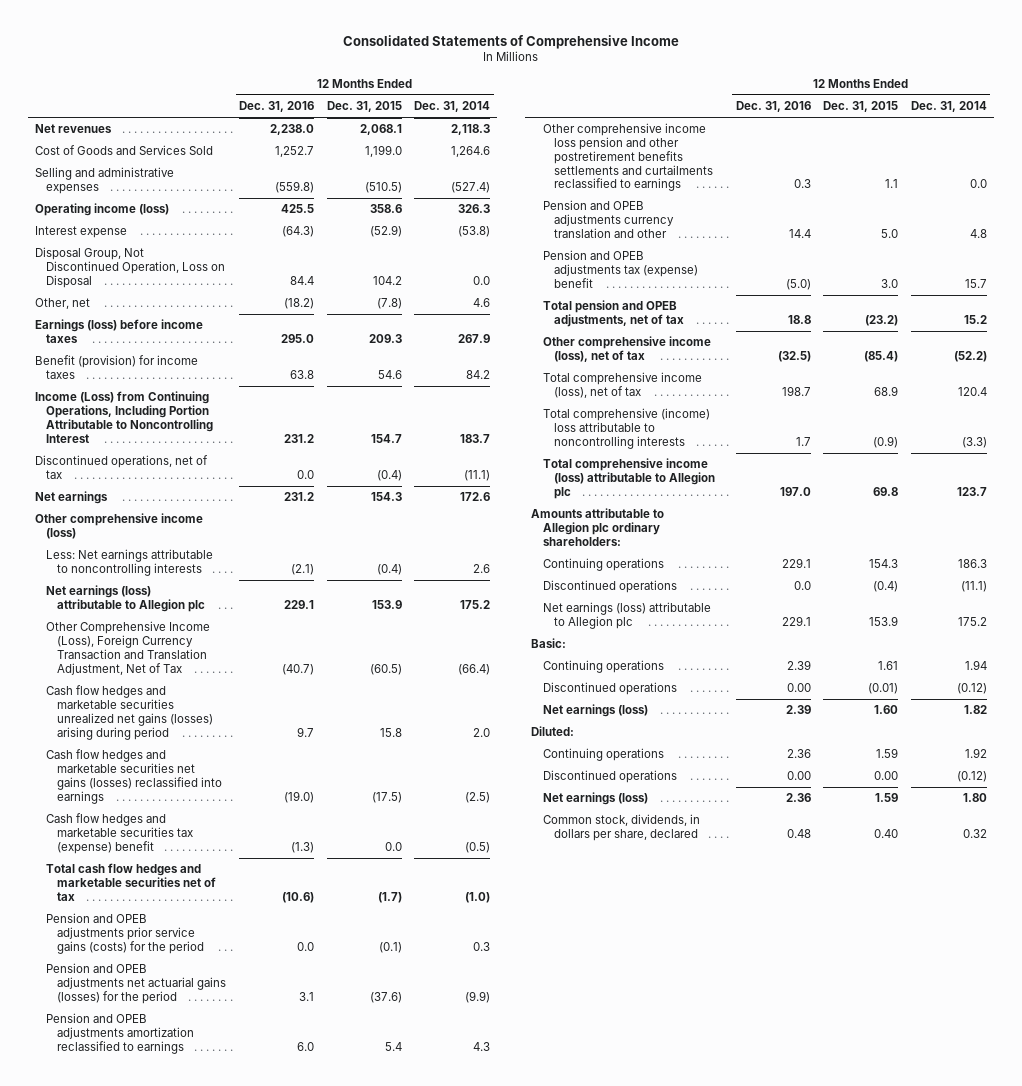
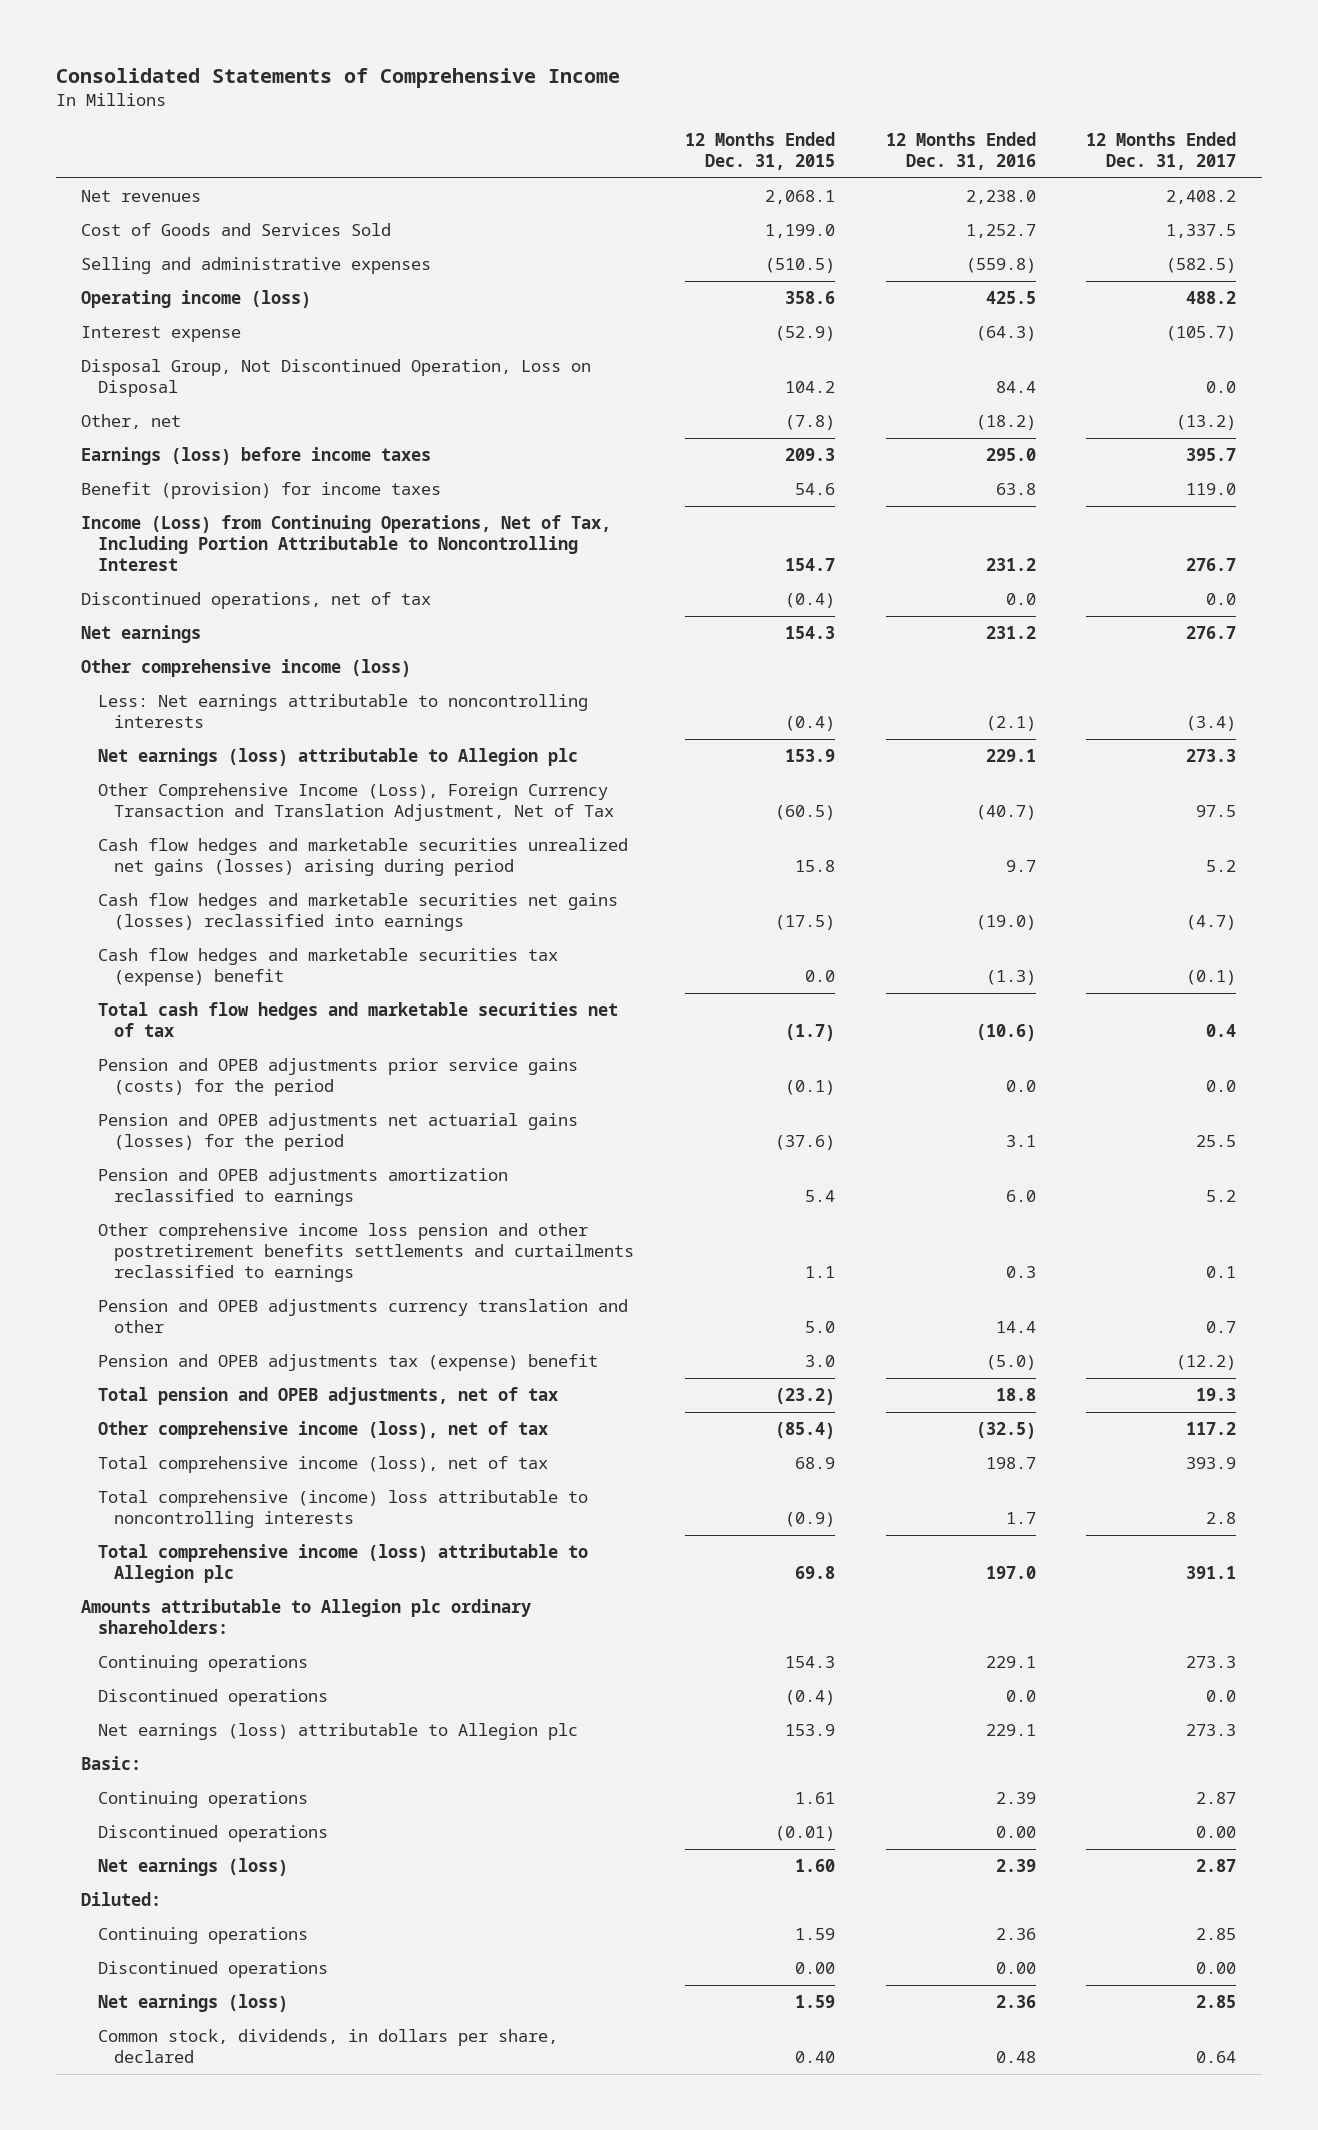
[414,101,491,113] Dec. 31, 2014 -> none
none -> [1086,132,1237,171] 12 Months Ended Dec. 31, 2017
[34,391,213,443] Income (Loss) from Continuing Operations, Including Portion Attributable to Noncontrolling Interest -> [81,515,612,571] Income (Loss) from Continuing Operations, Net of Tax, Including Portion Attributable to Noncontrolling Interest

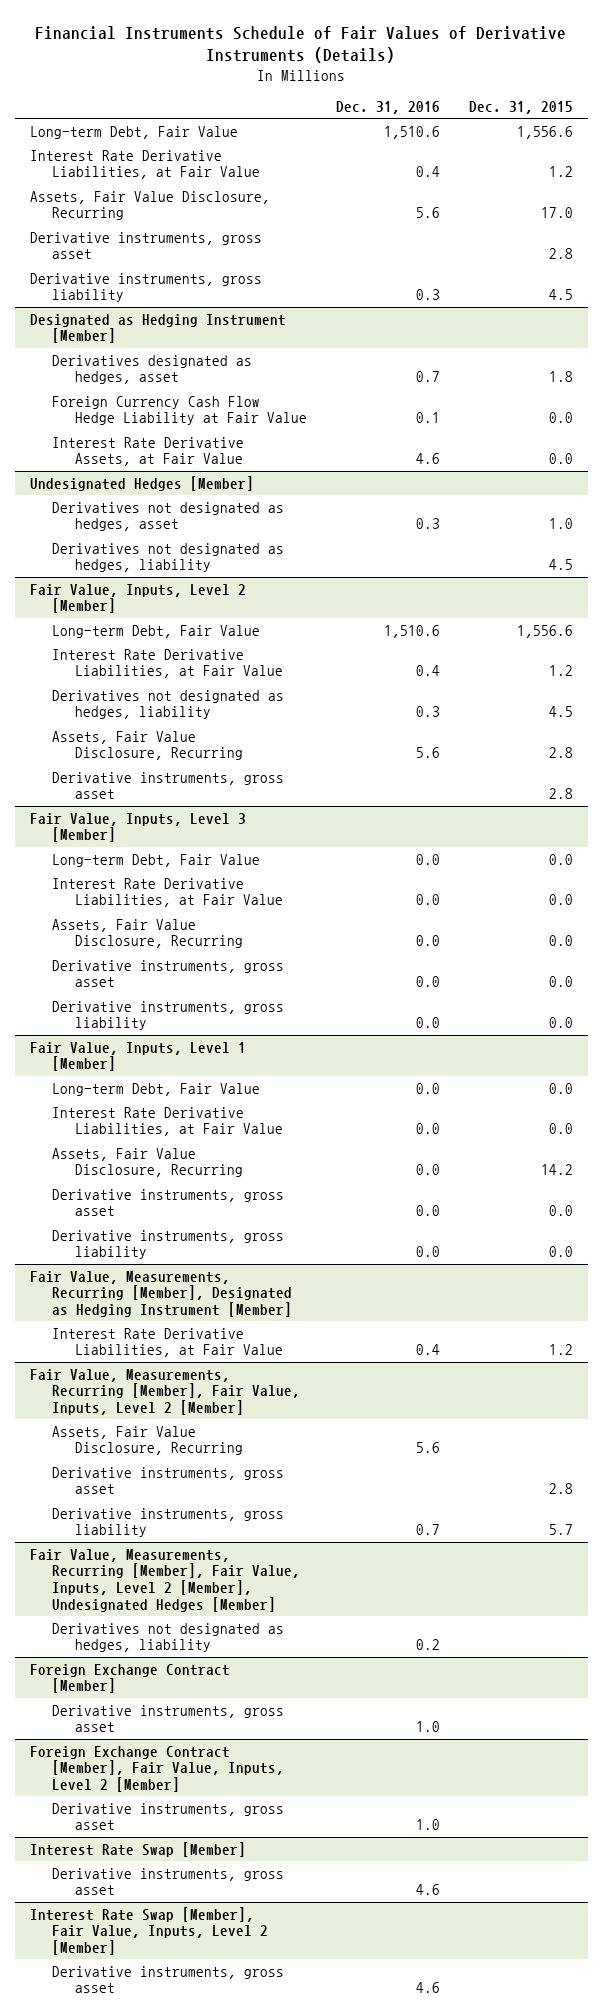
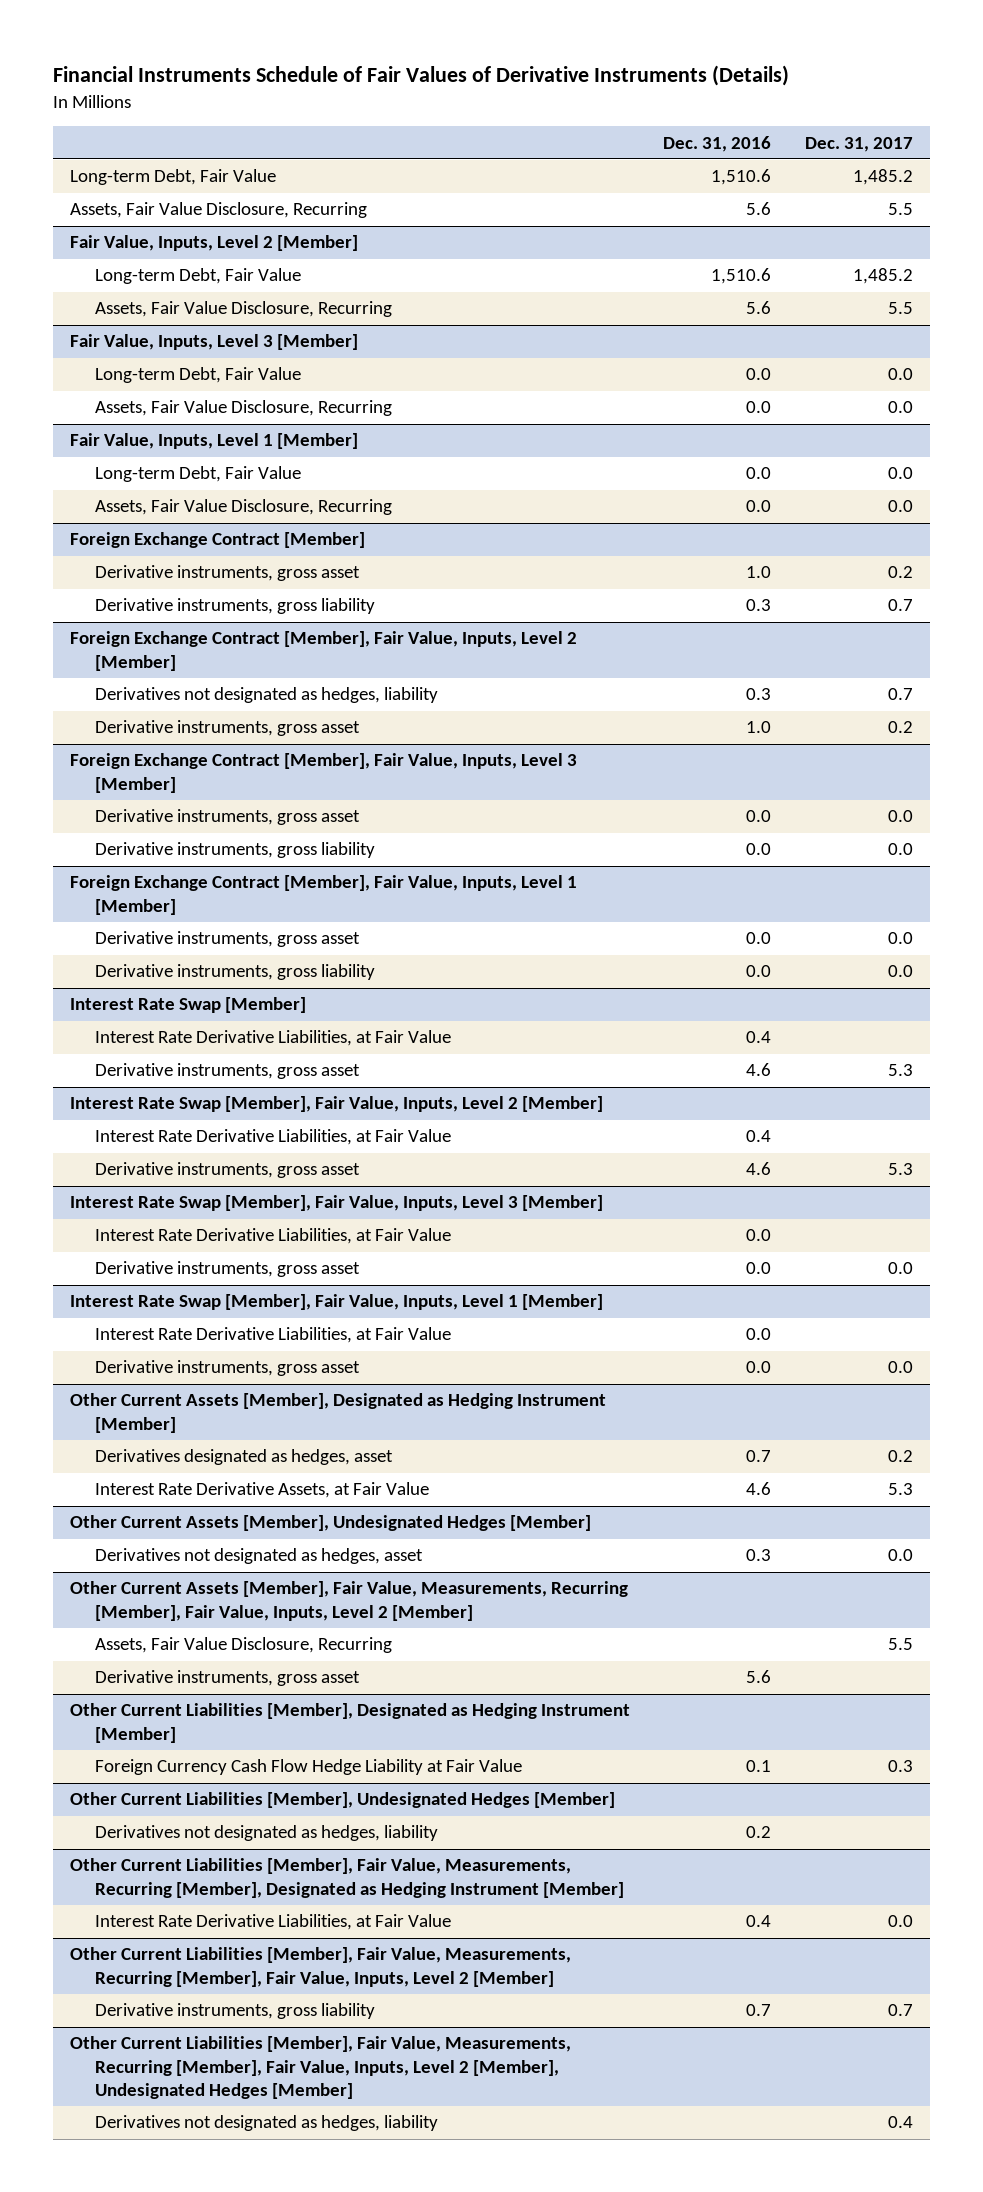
[469,100,574,114] Dec. 31, 2015 -> none
none -> [805,136,914,152] Dec. 31, 2017
[29,149,261,180] Interest Rate Derivative Liabilities, at Fair Value -> none
[29,231,262,260] Derivative instruments, gross asset -> none
[29,272,262,303] Derivative instruments, gross liability -> none
[29,313,286,344] Designated as Hedging Instrument [Member] -> none
[52,354,253,385] Derivatives designated as hedges, asset -> none
[52,395,307,426] Foreign Currency Cash Flow Hedge Liability at Fair Value -> none
[52,436,245,467] Interest Rate Derivative Assets, at Fair Value -> none
[29,475,254,491] Undesignated Hedges [Member] -> none
[52,501,285,532] Derivatives not designated as hedges, asset -> none
[52,542,285,573] Derivatives not designated as hedges, liability -> none
[52,648,283,679] Interest Rate Derivative Liabilities, at Fair Value -> none
[52,689,285,720] Derivatives not designated as hedges, liability -> none
[52,771,285,800] Derivative instruments, gross asset -> none
[52,877,283,908] Interest Rate Derivative Liabilities, at Fair Value -> none
[52,959,285,988] Derivative instruments, gross asset -> none
[52,1000,285,1031] Derivative instruments, gross liability -> none
[52,1106,283,1137] Interest Rate Derivative Liabilities, at Fair Value -> none
[52,1188,285,1217] Derivative instruments, gross asset -> none
[52,1229,285,1260] Derivative instruments, gross liability -> none
[29,1270,293,1317] Fair Value, Measurements, Recurring [Member], Designated as Hedging Instrument [Member] -> none
[52,1327,283,1358] Interest Rate Derivative Liabilities, at Fair Value -> none
[29,1368,301,1415] Fair Value, Measurements, Recurring [Member], Fair Value, Inputs, Level 2 [Member] -> none
[52,1425,243,1456] Assets, Fair Value Disclosure, Recurring -> none
[52,1466,285,1495] Derivative instruments, gross asset -> none
[52,1507,285,1538] Derivative instruments, gross liability -> none
[29,1548,301,1612] Fair Value, Measurements, Recurring [Member], Fair Value, Inputs, Level 2 [Member], Undesignated Hedges [Member] -> none
[52,1622,285,1653] Derivatives not designated as hedges, liability -> none
none -> [95,598,376,615] Derivative instruments, gross liability
none -> [95,687,439,704] Derivatives not designated as hedges, liability
none -> [69,753,577,793] Foreign Exchange Contract [Member], Fair Value, Inputs, Level 3 [Member]
none -> [95,809,361,826] Derivative instruments, gross asset
none -> [95,842,376,859] Derivative instruments, gross liability
none -> [69,875,577,915] Foreign Exchange Contract [Member], Fair Value, Inputs, Level 1 [Member]
none -> [95,931,361,948] Derivative instruments, gross asset
none -> [95,964,376,981] Derivative instruments, gross liability
none -> [95,1030,452,1047] Interest Rate Derivative Liabilities, at Fair Value
none -> [95,1129,452,1146] Interest Rate Derivative Liabilities, at Fair Value
none -> [69,1195,603,1212] Interest Rate Swap [Member], Fair Value, Inputs, Level 3 [Member]
none -> [95,1228,452,1245] Interest Rate Derivative Liabilities, at Fair Value
none -> [95,1261,361,1278] Derivative instruments, gross asset
none -> [69,1294,603,1311] Interest Rate Swap [Member], Fair Value, Inputs, Level 1 [Member]
none -> [95,1327,452,1344] Interest Rate Derivative Liabilities, at Fair Value
none -> [95,1360,361,1377] Derivative instruments, gross asset
none -> [69,1393,606,1433] Other Current Assets [Member], Designated as Hedging Instrument [Member]
none -> [95,1449,394,1466] Derivatives designated as hedges, asset
none -> [95,1482,430,1499] Interest Rate Derivative Assets, at Fair Value
none -> [69,1515,591,1532] Other Current Assets [Member], Undesignated Hedges [Member]
none -> [95,1548,424,1565] Derivatives not designated as hedges, asset
none -> [69,1581,628,1621] Other Current Assets [Member], Fair Value, Measurements, Recurring [Member], Fair Value, Inputs, Level 2 [Member]
none -> [95,1637,393,1654] Assets, Fair Value Disclosure, Recurring
none -> [95,1670,361,1687] Derivative instruments, gross asset
none -> [69,1703,630,1743] Other Current Liabilities [Member], Designated as Hedging Instrument [Member]
none -> [95,1759,523,1776] Foreign Currency Cash Flow Hedge Liability at Fair Value
none -> [69,1792,615,1809] Other Current Liabilities [Member], Undesignated Hedges [Member]
none -> [95,1825,439,1842] Derivatives not designated as hedges, liability
none -> [69,1858,625,1898] Other Current Liabilities [Member], Fair Value, Measurements, Recurring [Member], Designated as Hedging Instrument [Member]
none -> [95,1914,452,1931] Interest Rate Derivative Liabilities, at Fair Value
none -> [69,1947,571,1987] Other Current Liabilities [Member], Fair Value, Measurements, Recurring [Member], Fair Value, Inputs, Level 2 [Member]
none -> [95,2003,376,2020] Derivative instruments, gross liability
none -> [69,2036,571,2100] Other Current Liabilities [Member], Fair Value, Measurements, Recurring [Member], Fair Value, Inputs, Level 2 [Member], Undesignated Hedges [Member]
none -> [95,2115,439,2132] Derivatives not designated as hedges, liability

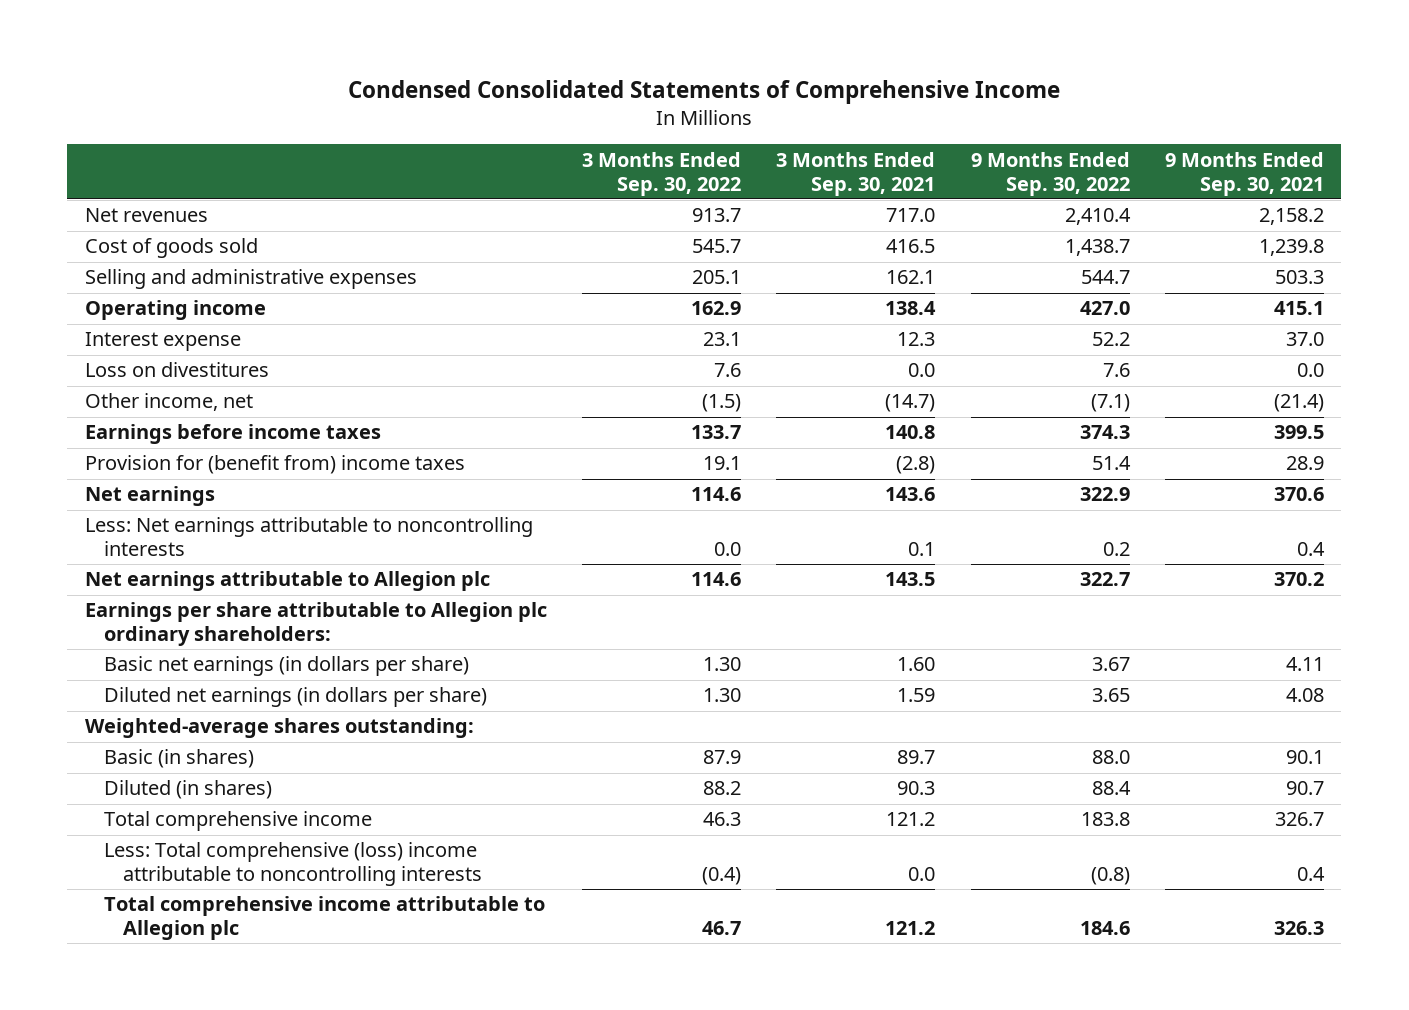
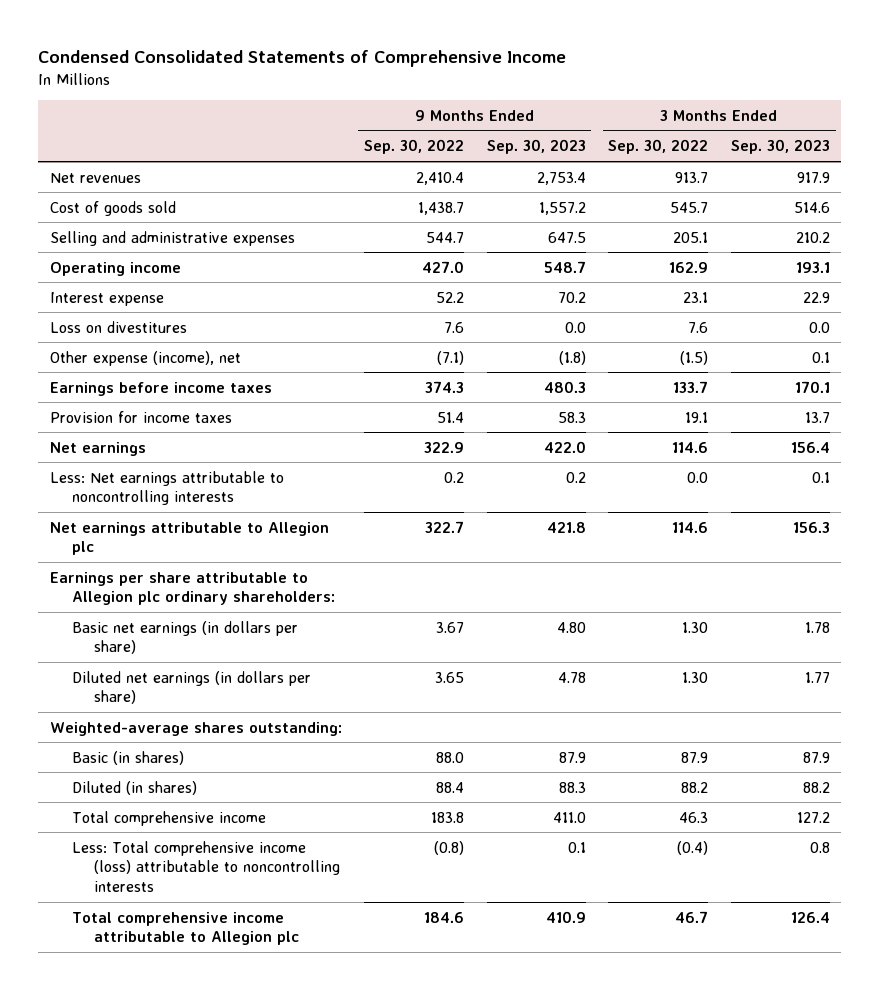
[776,151,936,196] 3 Months Ended Sep. 30, 2021 -> none
[1164,151,1324,196] 9 Months Ended Sep. 30, 2021 -> none
none -> [486,139,586,155] Sep. 30, 2023
none -> [731,139,831,155] Sep. 30, 2023
[84,393,253,412] Other income, net -> [49,350,241,366] Other expense (income), net
[84,455,465,475] Provision for (benefit from) income taxes -> [49,410,232,423] Provision for income taxes
[104,842,483,887] Less: Total comprehensive (loss) income attributable to noncontrolling interests -> [71,840,340,892] Less: Total comprehensive income (loss) attributable to noncontrolling interests

